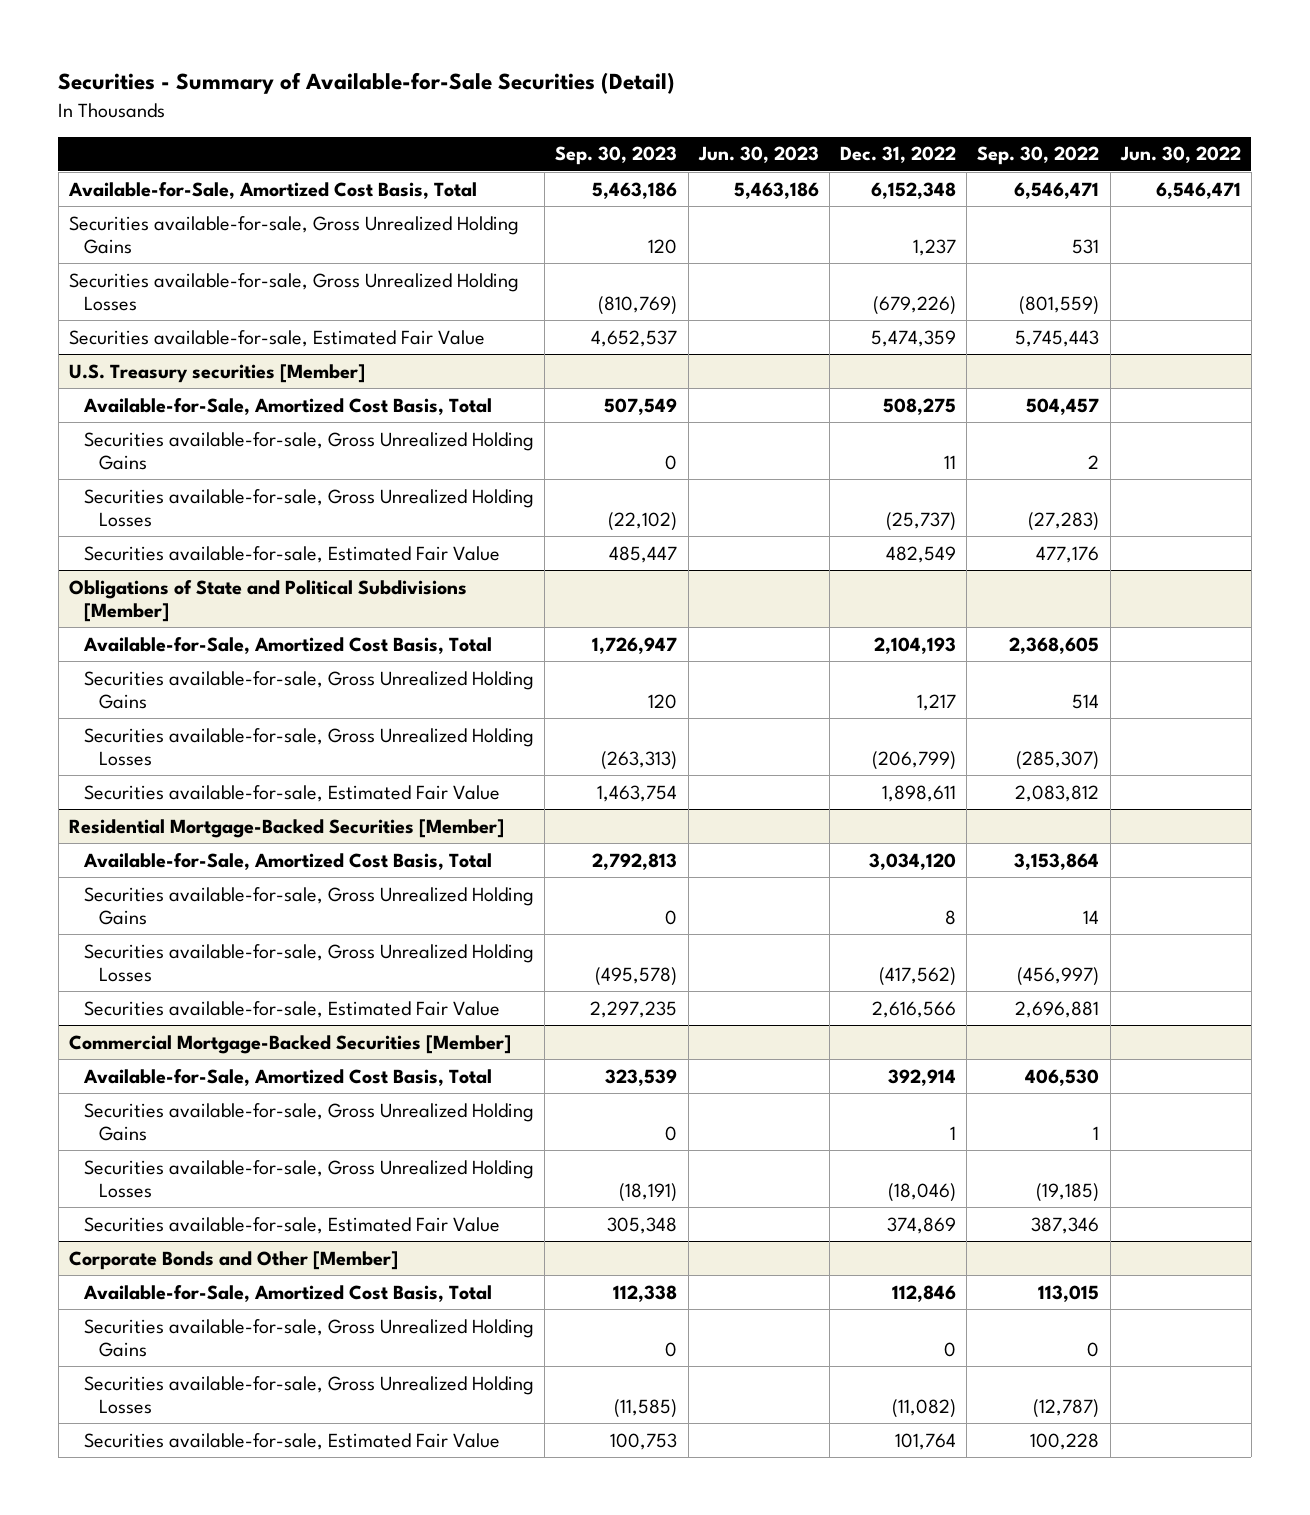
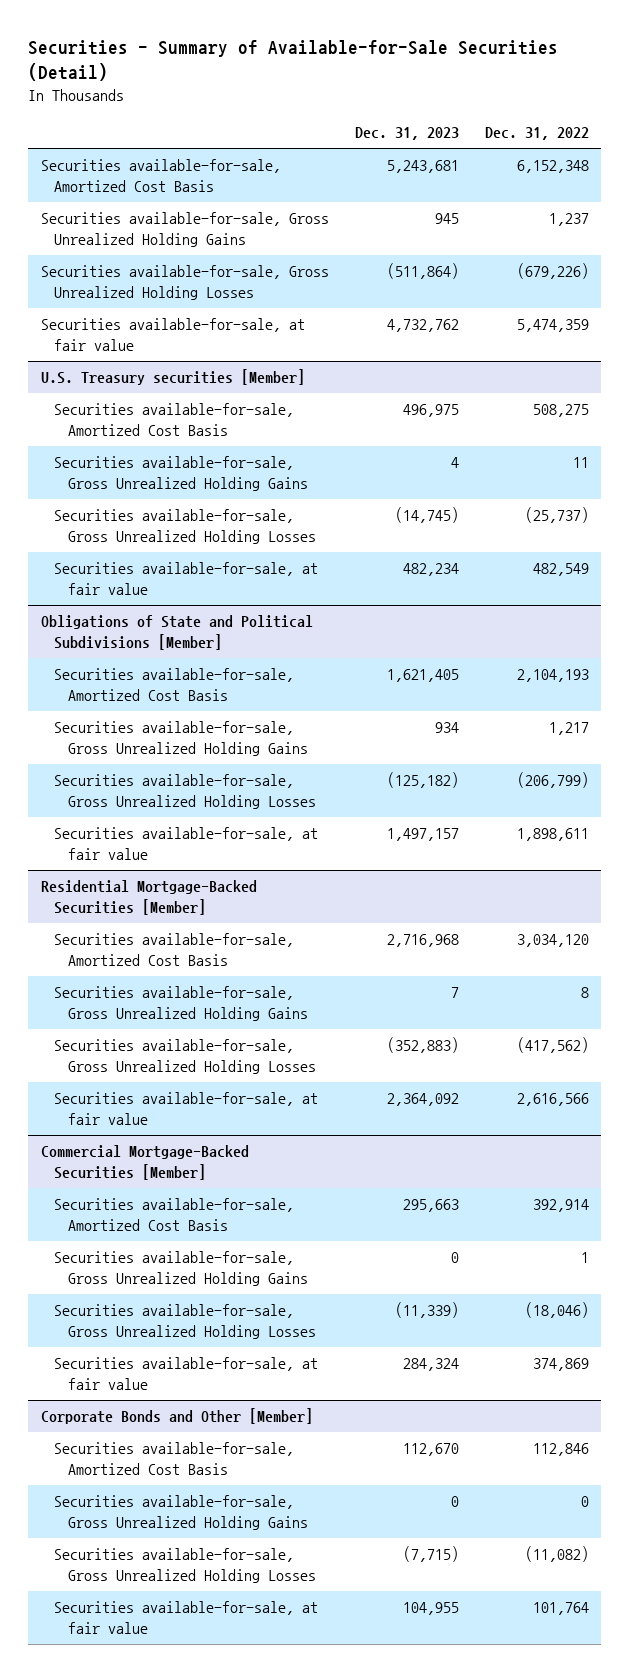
[555,146,678,166] Sep. 30, 2023 -> none
[697,146,819,164] Jun. 30, 2023 -> none
[977,146,1100,166] Sep. 30, 2022 -> none
[1119,146,1241,164] Jun. 30, 2022 -> none
none -> [354,127,459,141] Dec. 31, 2023
[67,181,477,199] Available-for-Sale, Amortized Cost Basis, Total -> [40,159,281,192] Securities available-for-sale, Amortized Cost Basis
[68,329,485,347] Securities available-for-sale, Estimated Fair Value -> [40,318,305,351] Securities available-for-sale, at fair value
[83,397,493,415] Available-for-Sale, Amortized Cost Basis, Total -> [54,403,295,436] Securities available-for-sale, Amortized Cost Basis
[84,545,501,563] Securities available-for-sale, Estimated Fair Value -> [54,562,319,595] Securities available-for-sale, at fair value
[83,636,493,654] Available-for-Sale, Amortized Cost Basis, Total -> [54,668,295,701] Securities available-for-sale, Amortized Cost Basis
[84,784,501,802] Securities available-for-sale, Estimated Fair Value -> [54,827,319,860] Securities available-for-sale, at fair value
[83,852,493,870] Available-for-Sale, Amortized Cost Basis, Total -> [54,933,295,966] Securities available-for-sale, Amortized Cost Basis
[84,1000,501,1018] Securities available-for-sale, Estimated Fair Value -> [54,1092,319,1125] Securities available-for-sale, at fair value
[83,1068,493,1086] Available-for-Sale, Amortized Cost Basis, Total -> [54,1198,295,1231] Securities available-for-sale, Amortized Cost Basis
[84,1216,501,1234] Securities available-for-sale, Estimated Fair Value -> [54,1357,319,1390] Securities available-for-sale, at fair value
[83,1284,493,1302] Available-for-Sale, Amortized Cost Basis, Total -> [54,1442,295,1475] Securities available-for-sale, Amortized Cost Basis
[84,1432,501,1450] Securities available-for-sale, Estimated Fair Value -> [54,1601,319,1634] Securities available-for-sale, at fair value

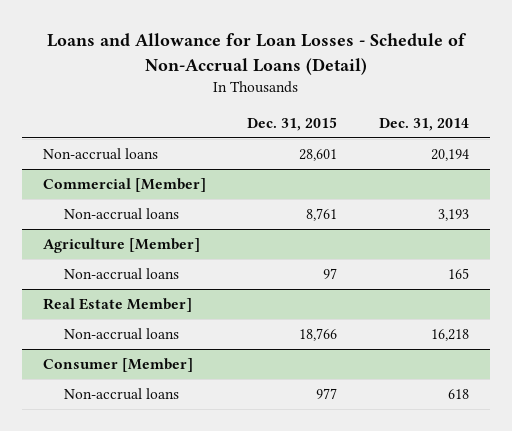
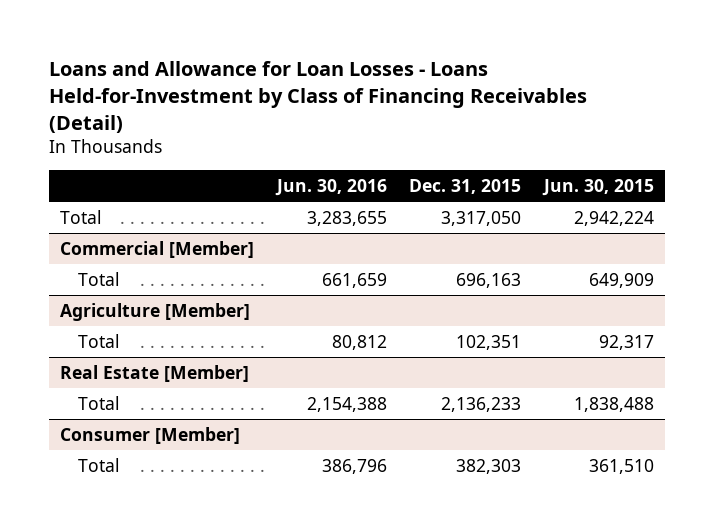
[46,33,467,75] Loans and Allowance for Loan Losses - Schedule of Non-Accrual Loans (Detail) -> [48,60,587,133] Loans and Allowance for Loan Losses - Loans Held-for-Investment by Class of Financing Receivables (Detail)
[378,117,469,131] Dec. 31, 2014 -> none
none -> [274,179,387,197] Jun. 30, 2016
none -> [541,179,654,197] Jun. 30, 2015
[42,148,158,161] Non-accrual loans -> none
none -> [59,209,102,224] Total
[64,208,180,221] Non-accrual loans -> none
none -> [78,271,121,286] Total
[64,268,180,281] Non-accrual loans -> none
[64,328,180,341] Non-accrual loans -> none
none -> [78,333,121,348] Total
[42,298,192,313] Real Estate Member] -> [59,364,249,382] Real Estate [Member]
none -> [78,395,121,410] Total
[64,388,180,401] Non-accrual loans -> none
none -> [78,457,121,472] Total

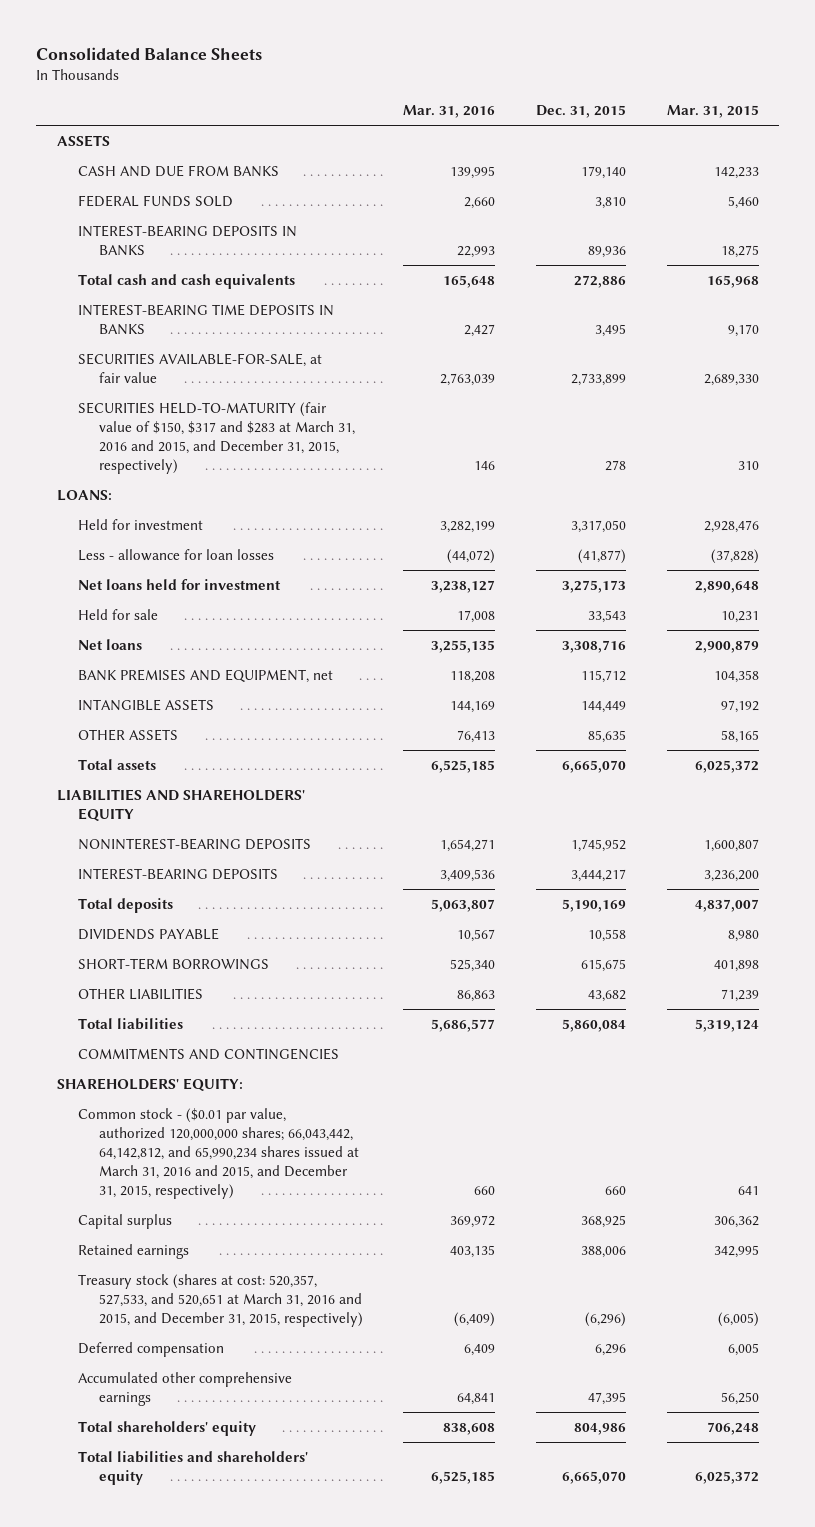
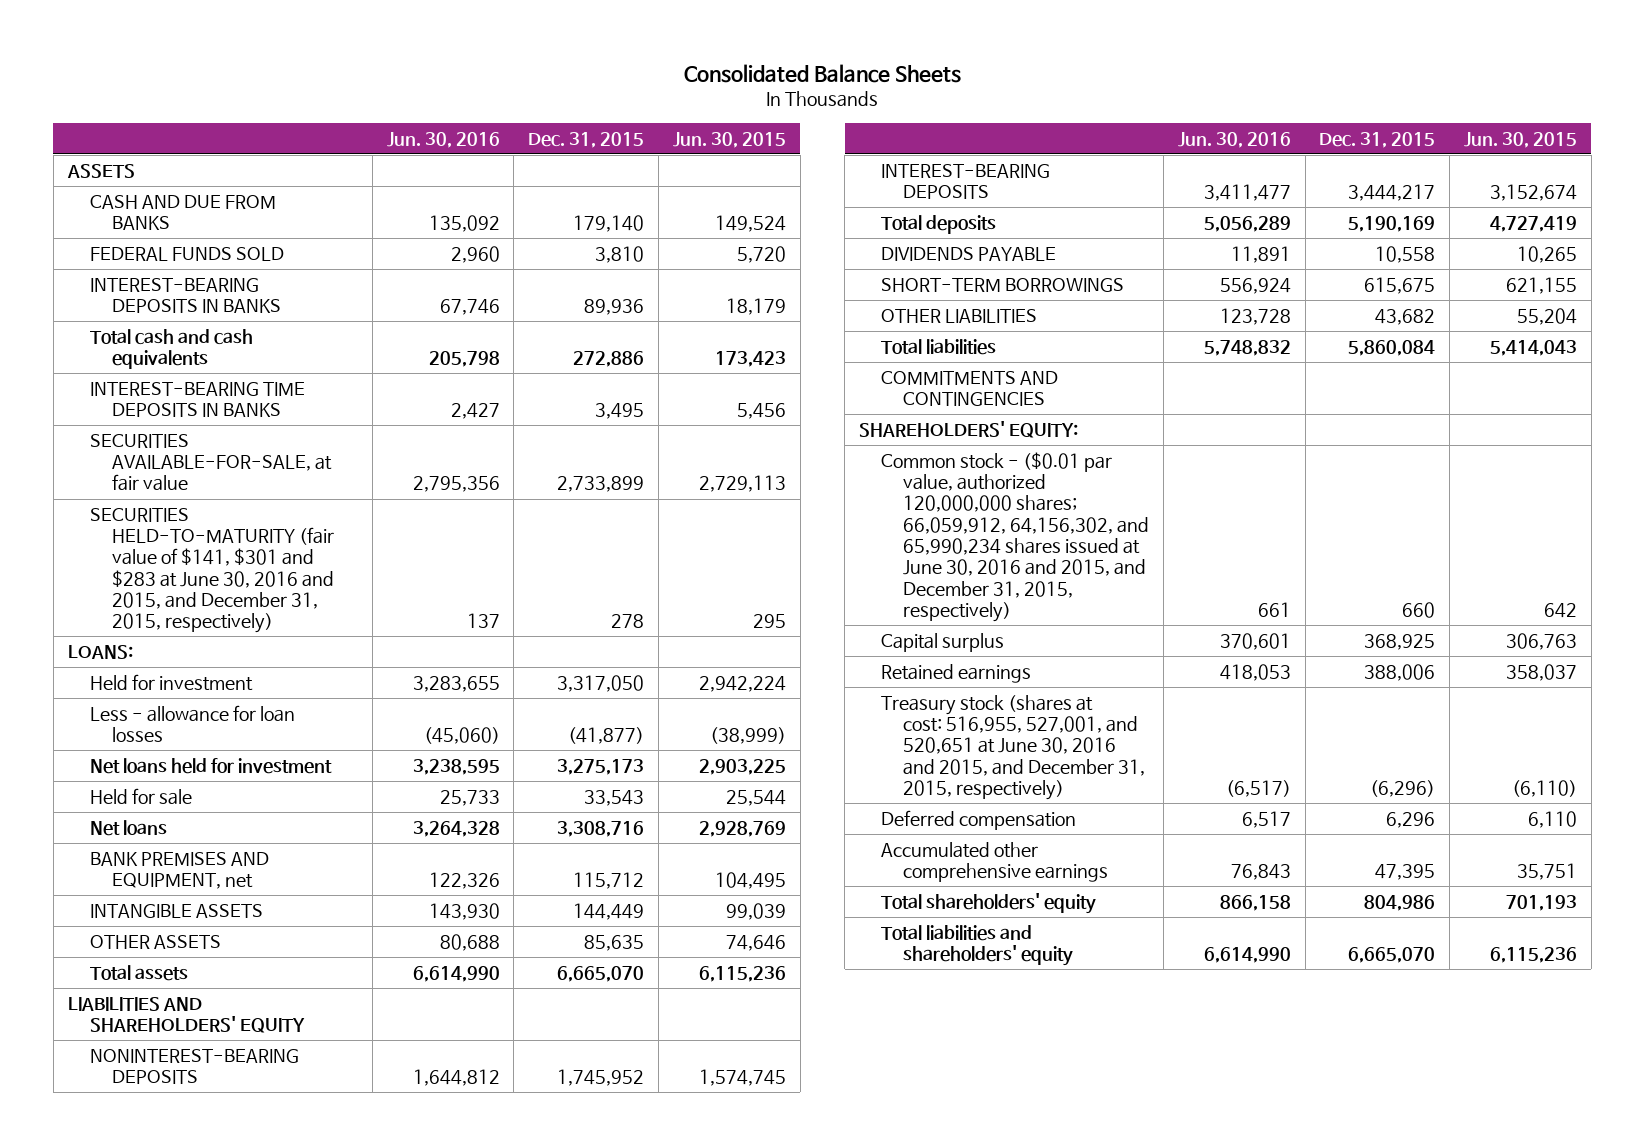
[403,105,496,119] Mar. 31, 2016 -> none
[666,105,759,119] Mar. 31, 2015 -> none
none -> [386,131,500,148] Jun. 30, 2016
none -> [672,131,786,148] Jun. 30, 2015
[77,401,355,475] SECURITIES HELD-TO-MATURITY (fair value of $150, $317 and $283 at March 31, 2016 and 2015, and December 31, 2015, respectively) -> [89,507,334,634] SECURITIES HELD-TO-MATURITY (fair value of $141, $301 and $283 at June 30, 2016 and 2015, and December 31, 2015, respectively)
[77,1107,359,1200] Common stock - ($0.01 par value, authorized 120,000,000 shares; 66,043,442, 64,142,812, and 65,990,234 shares issued at March 31, 2016 and 2015, and December 31, 2015, respectively) -> [881,451,1150,622] Common stock - ($0.01 par value, authorized 120,000,000 shares; 66,059,912, 64,156,302, and 65,990,234 shares issued at June 30, 2016 and 2015, and December 31, 2015, respectively)
[77,1273,363,1327] Treasury stock (shares at cost: 520,357, 527,533, and 520,651 at March 31, 2016 and 2015, and December 31, 2015, respectively) -> [881,694,1146,801] Treasury stock (shares at cost: 516,955, 527,001, and 520,651 at June 30, 2016 and 2015, and December 31, 2015, respectively)

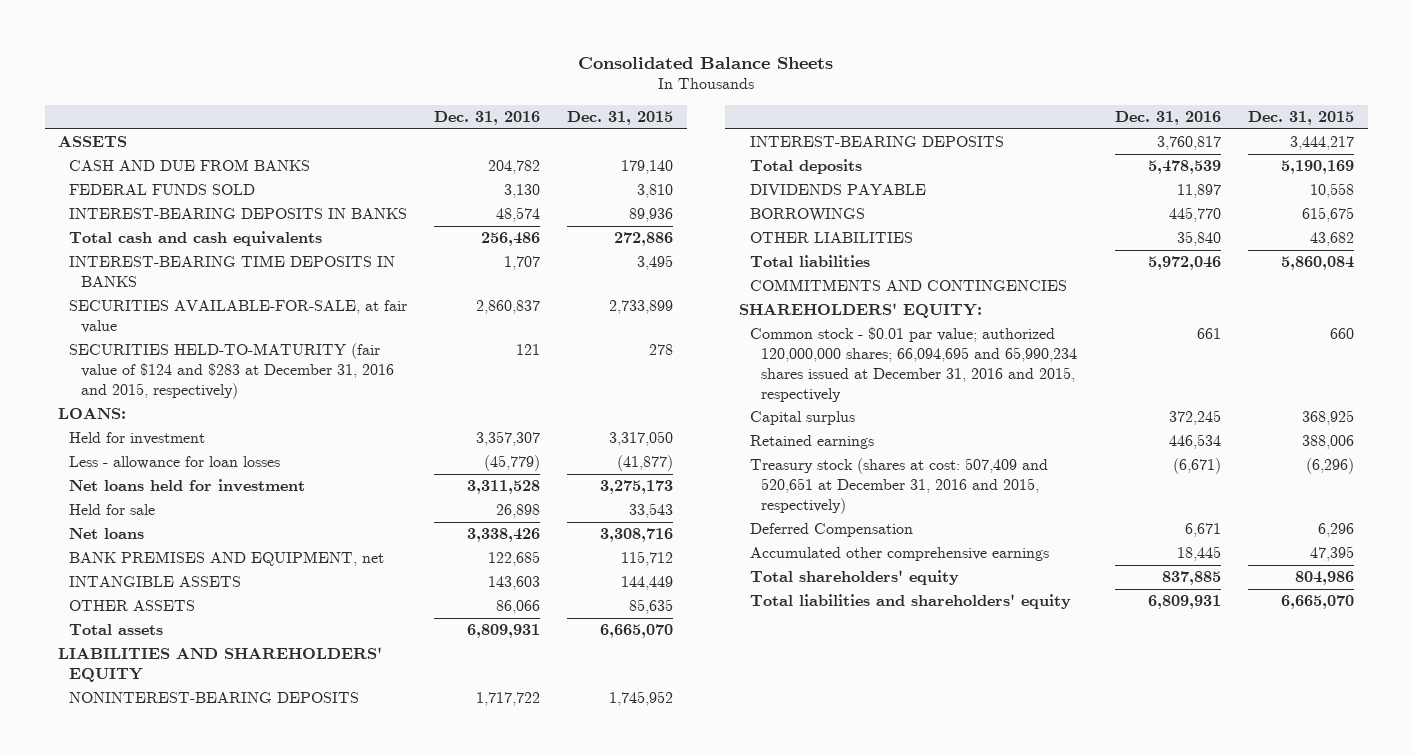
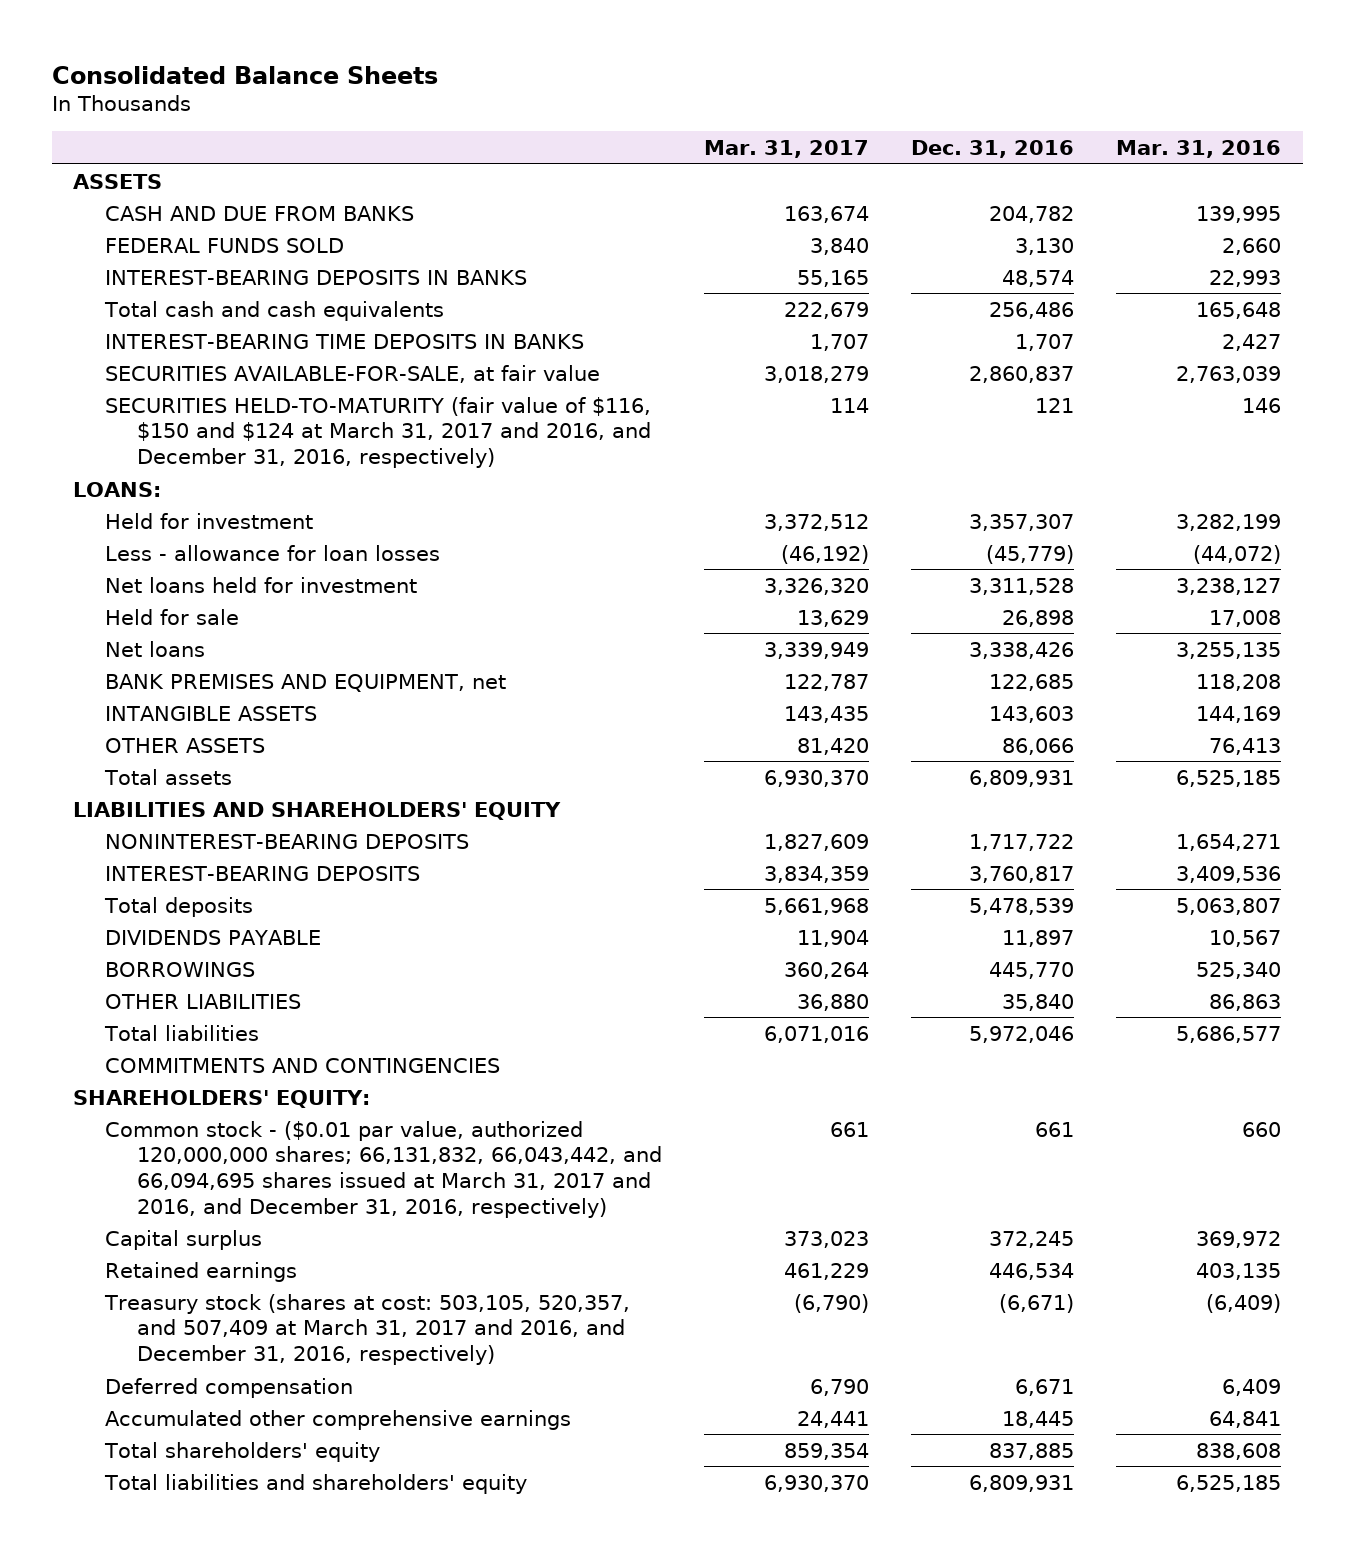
[567,111,674,126] Dec. 31, 2015 -> none
none -> [704,140,870,159] Mar. 31, 2017
none -> [1116,140,1282,159] Mar. 31, 2016
[69,343,394,399] SECURITIES HELD-TO-MATURITY (fair value of $124 and $283 at December 31, 2016 and 2015, respectively) -> [104,396,651,468] SECURITIES HELD-TO-MATURITY (fair value of $116, $150 and $124 at March 31, 2017 and 2016, and December 31, 2016, respectively)
[750,327,1078,402] Common stock - $0.01 par value; authorized 120,000,000 shares; 66,094,695 and 65,990,234 shares issued at December 31, 2016 and 2015, respectively -> [104,1120,662,1218] Common stock - ($0.01 par value, authorized 120,000,000 shares; 66,131,832, 66,043,442, and 66,094,695 shares issued at March 31, 2017 and 2016, and December 31, 2016, respectively)
[750,458,1049,514] Treasury stock (shares at cost: 507,409 and 520,651 at December 31, 2016 and 2015, respectively) -> [103,1293,630,1365] Treasury stock (shares at cost: 503,105, 520,357, and 507,409 at March 31, 2017 and 2016, and December 31, 2016, respectively)
[750,523,914,538] Deferred Compensation -> [104,1377,353,1398] Deferred compensation

